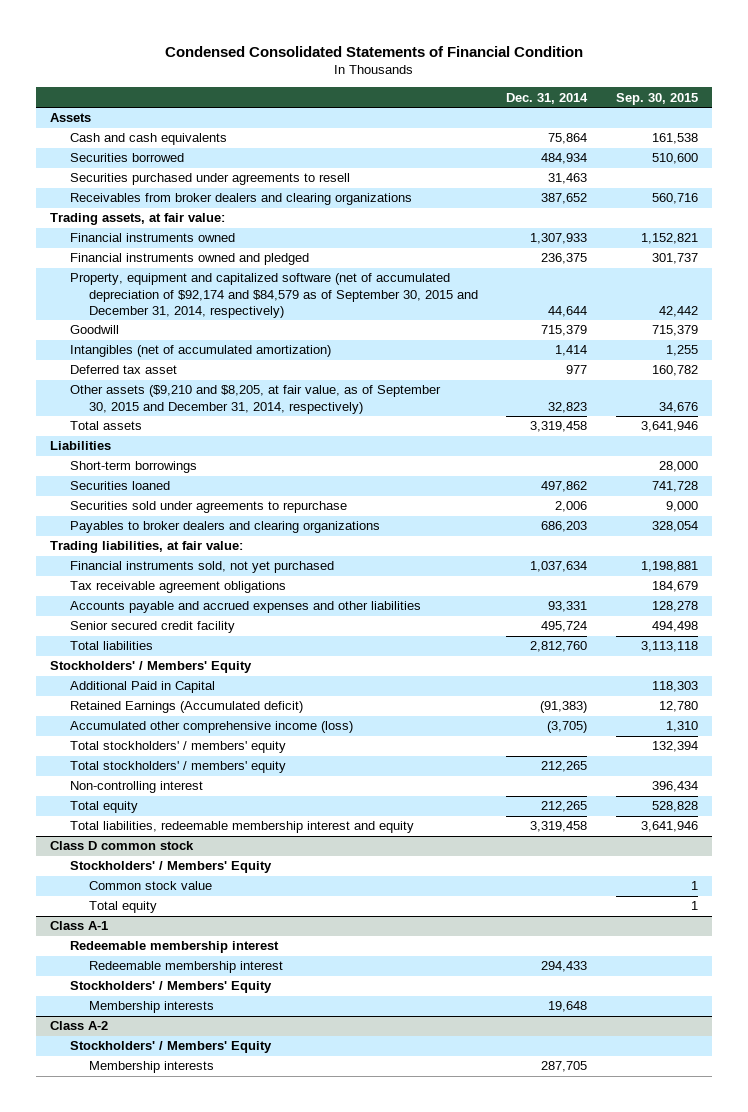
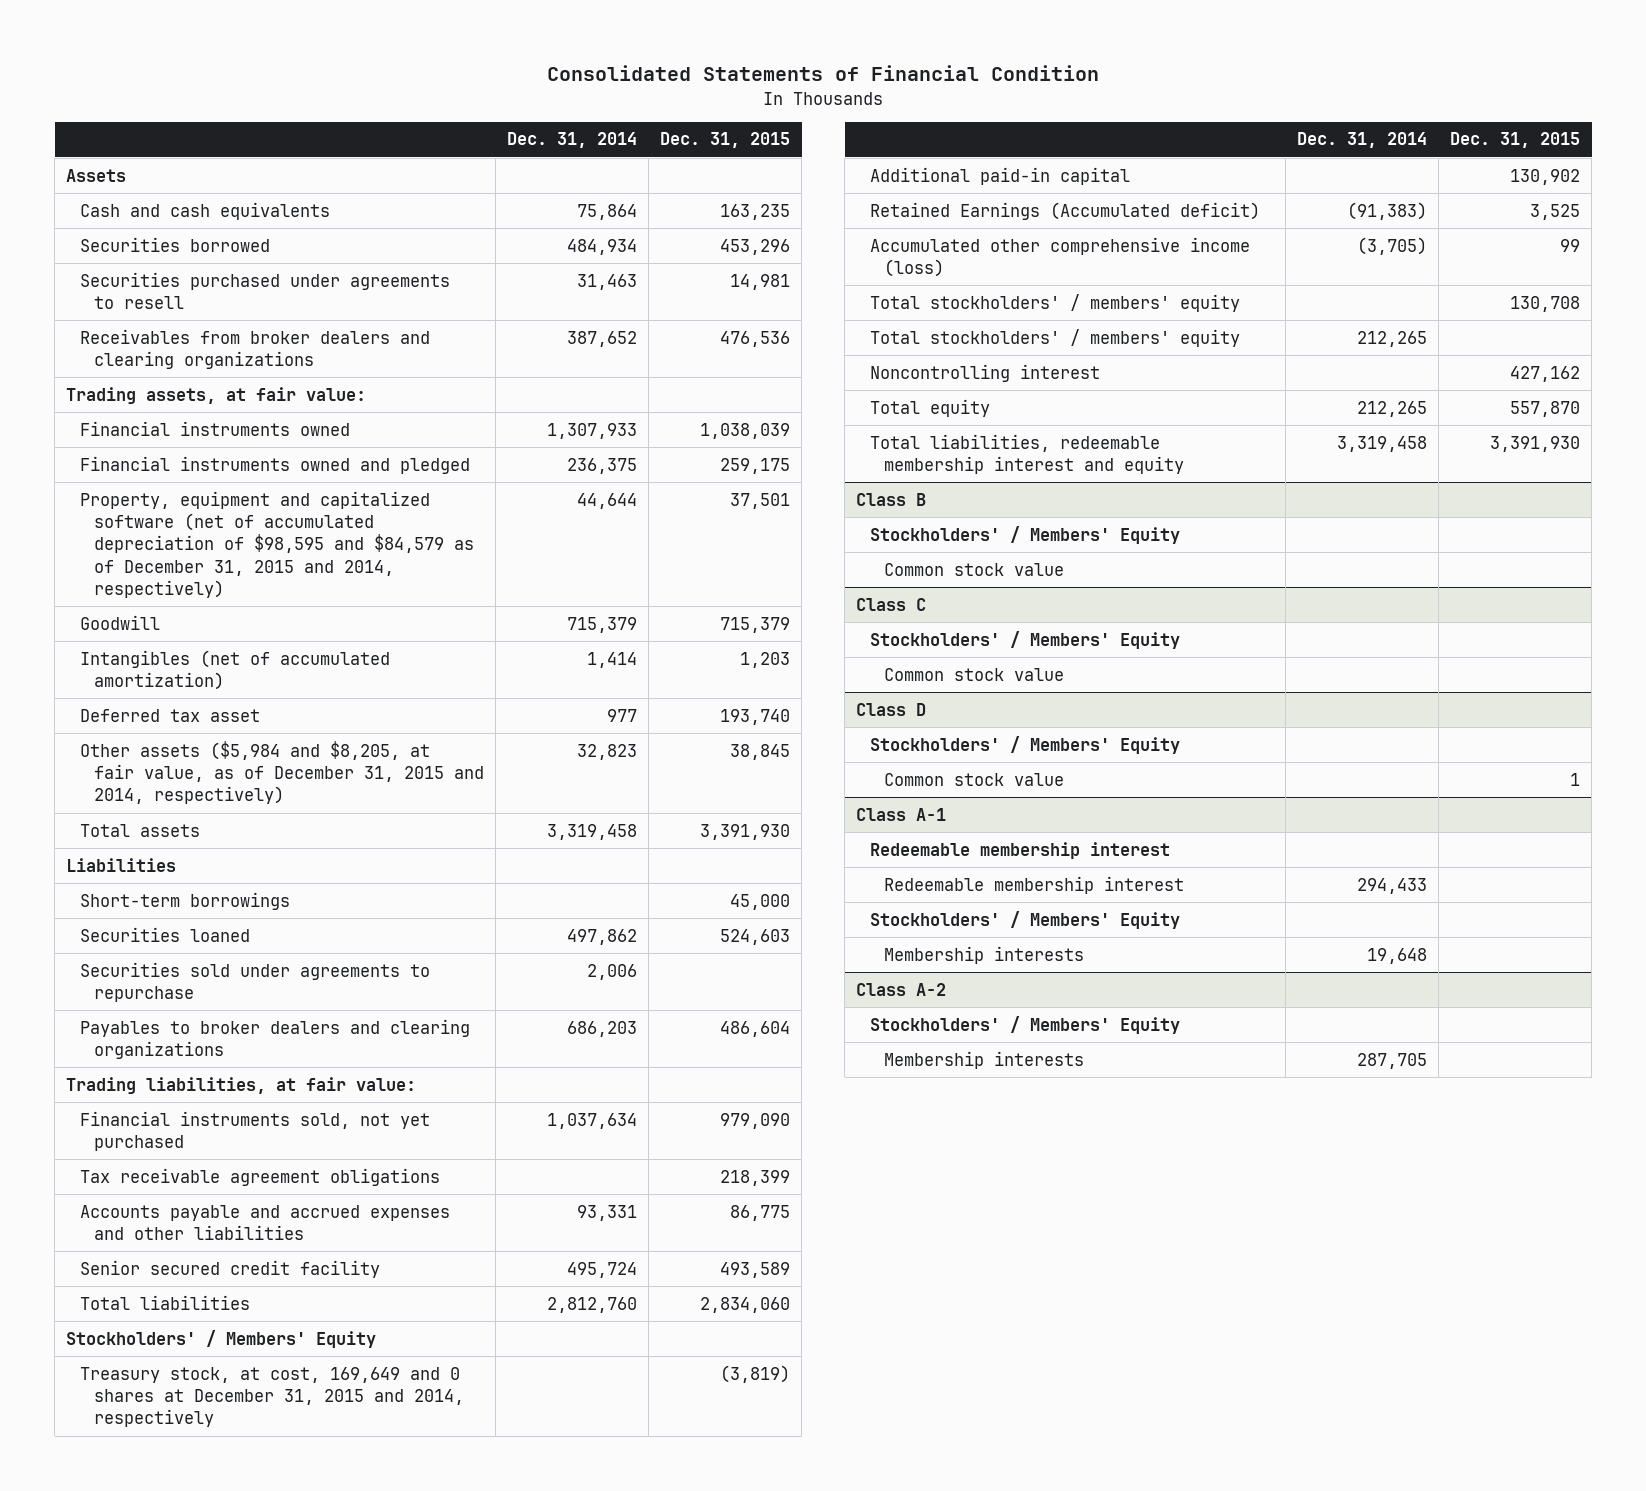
[165,45,584,57] Condensed Consolidated Statements of Financial Condition -> [547,65,1100,82] Consolidated Statements of Financial Condition
[615,92,698,105] Sep. 30, 2015 -> none
none -> [660,132,791,149] Dec. 31, 2015
[69,273,478,318] Property, equipment and capitalized software (net of accumulated depreciation of $92,174 and $84,579 as of September 30, 2015 and December 31, 2014, respectively) -> [80,490,475,598] Property, equipment and capitalized software (net of accumulated depreciation of $98,595 and $84,579 as of December 31, 2015 and 2014, respectively)
[69,385,441,414] Other assets ($9,210 and $8,205, at fair value, as of September 30, 2015 and December 31, 2014, respectively) -> [80,740,485,805] Other assets ($5,984 and $8,205, at fair value, as of December 31, 2015 and 2014, respectively)
none -> [80,1366,465,1428] Treasury stock, at cost, 169,649 and 0 shares at December 31, 2015 and 2014, respectively
[69,681,215,694] Additional Paid in Capital -> [870,166,1131,185] Additional paid-in capital
[69,781,203,794] Non-controlling interest -> [870,363,1101,382] Noncontrolling interest
[50,841,195,851] Class D common stock -> none
none -> [856,492,927,506] Class B
[88,901,157,914] Total equity -> none
none -> [856,597,927,611] Class C
none -> [870,630,1181,649] Stockholders' / Members' Equity
none -> [884,667,1065,681] Common stock value
none -> [856,702,927,716] Class D
none -> [870,735,1181,754] Stockholders' / Members' Equity
none -> [884,772,1065,786] Common stock value

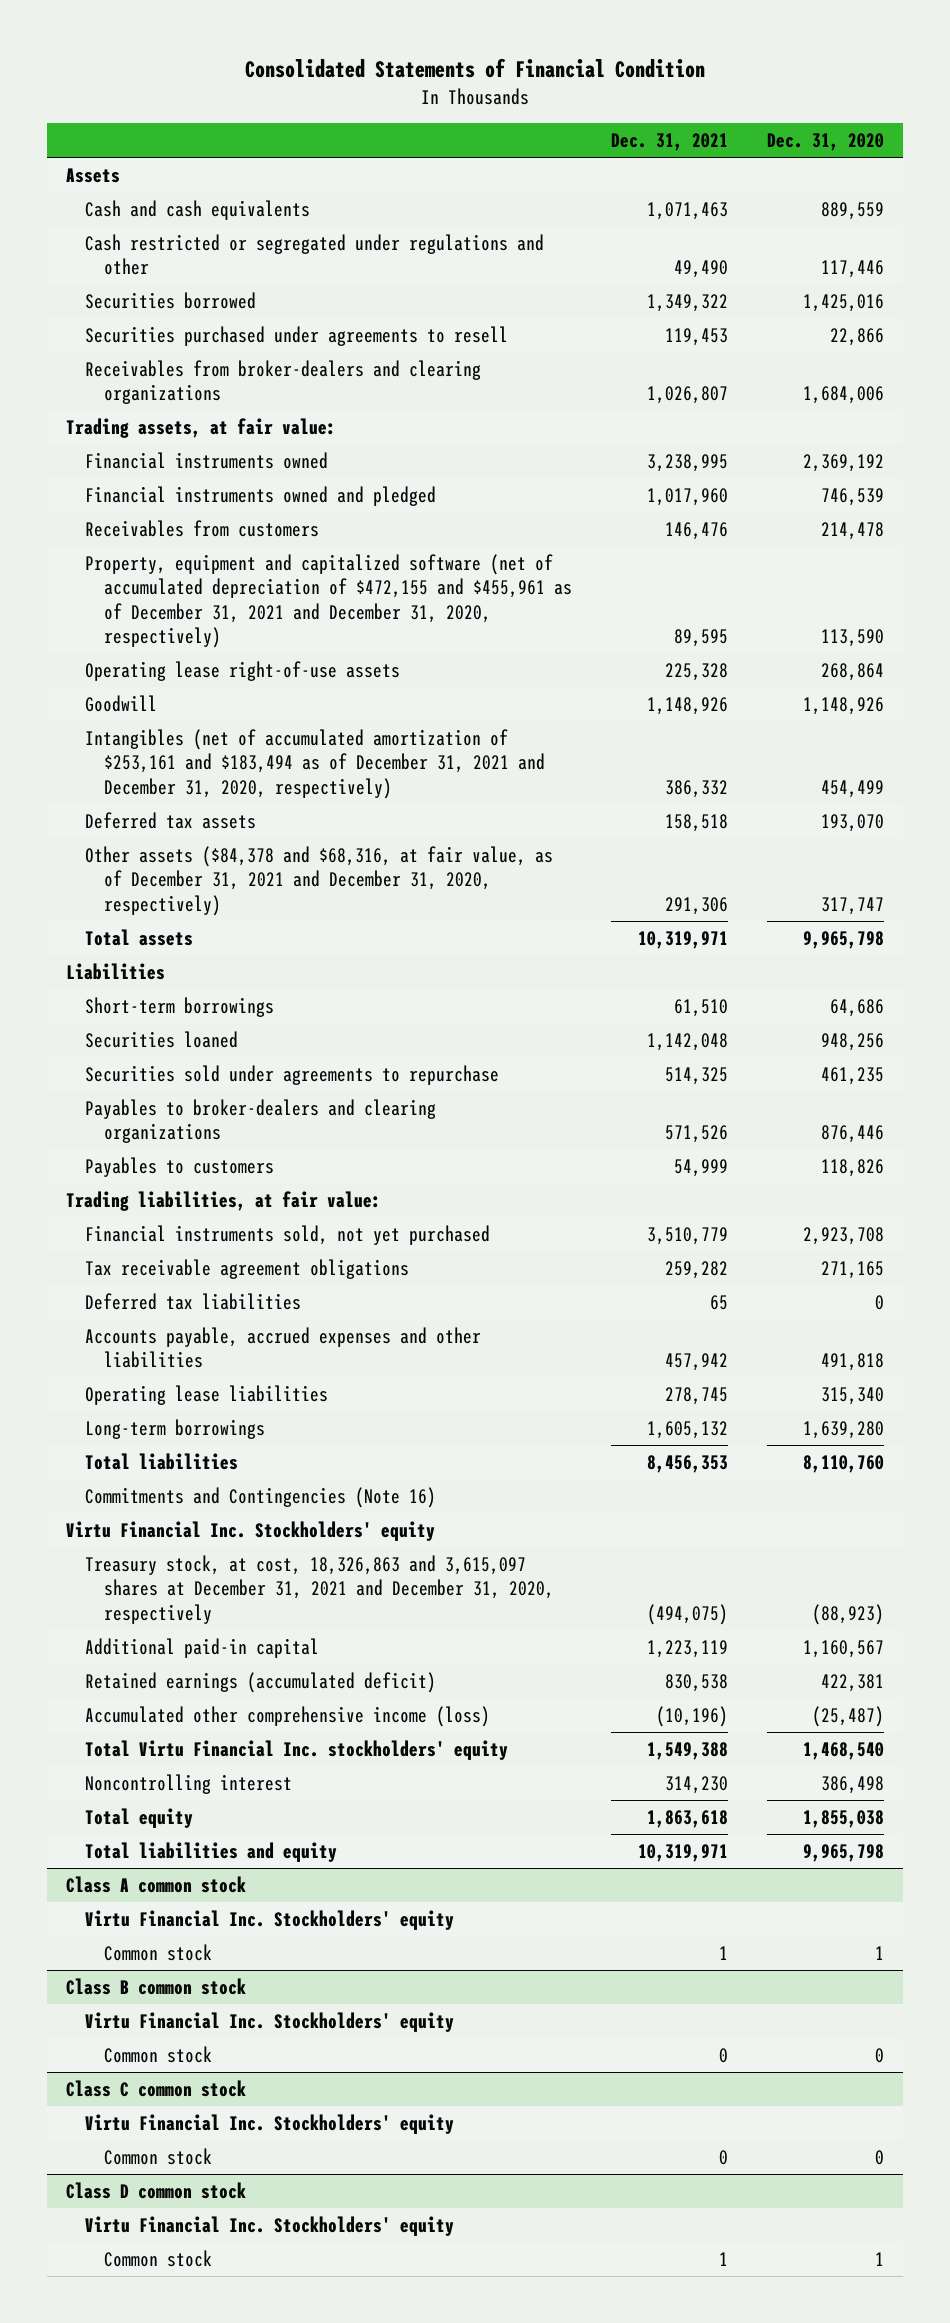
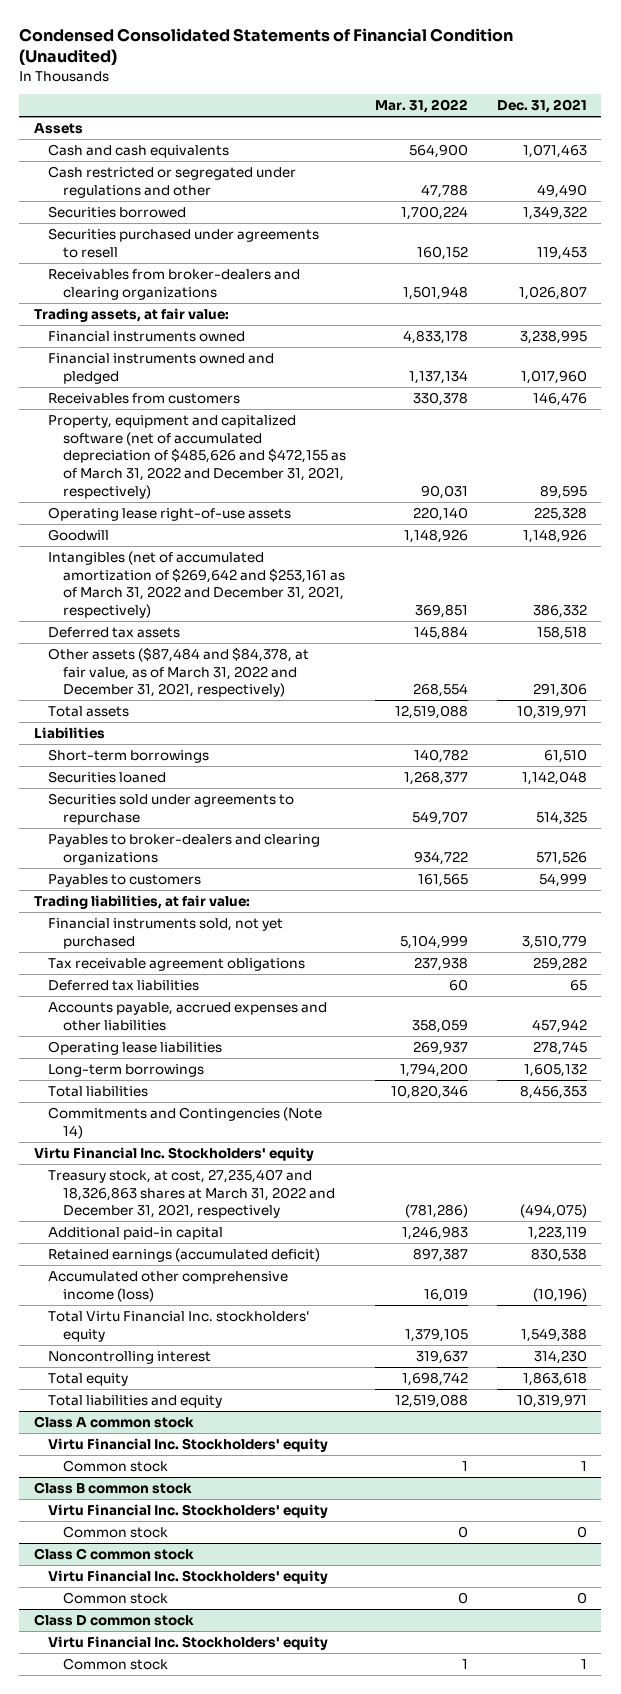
[245,58,706,79] Consolidated Statements of Financial Condition -> [19,27,514,66] Condensed Consolidated Statements of Financial Condition (Unaudited)
[766,133,884,152] Dec. 31, 2020 -> none
none -> [374,99,468,114] Mar. 31, 2022
[85,553,572,649] Property, equipment and capitalized software (net of accumulated depreciation of $472,155 and $455,961 as of December 31, 2021 and December 31, 2020, respectively) -> [48,415,346,499] Property, equipment and capitalized software (net of accumulated depreciation of $485,626 and $472,155 as of March 31, 2022 and December 31, 2021, respectively)
[85,728,545,799] Intangibles (net of accumulated amortization of $253,161 and $183,494 as of December 31, 2021 and December 31, 2020, respectively) -> [48,551,345,619] Intangibles (net of accumulated amortization of $269,642 and $253,161 as of March 31, 2022 and December 31, 2021, respectively)
[85,845,554,916] Other assets ($84,378 and $68,316, at fair value, as of December 31, 2021 and December 31, 2020, respectively) -> [48,647,310,698] Other assets ($87,484 and $84,378, at fair value, as of March 31, 2022 and December 31, 2021, respectively)
[85,1486,437,1508] Commitments and Contingencies (Note 16) -> [48,1107,323,1139] Commitments and Contingencies (Note 14)
[85,1554,554,1624] Treasury stock, at cost, 18,326,863 and 3,615,097 shares at December 31, 2021 and December 31, 2020, respectively -> [48,1169,335,1219] Treasury stock, at cost, 27,235,407 and 18,326,863 shares at March 31, 2022 and December 31, 2021, respectively

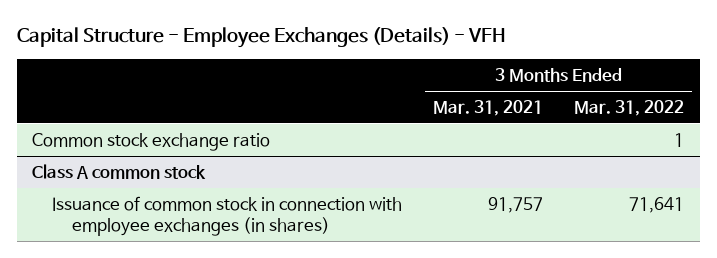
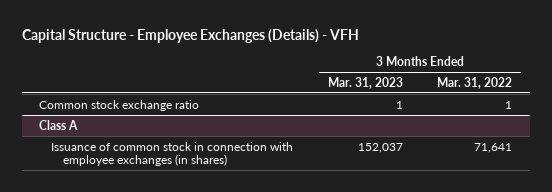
[433,100,544,117] Mar. 31, 2021 -> none
none -> [327,76,403,89] Mar. 31, 2023
[32,163,207,179] Class A common stock -> [39,119,79,130] Class A

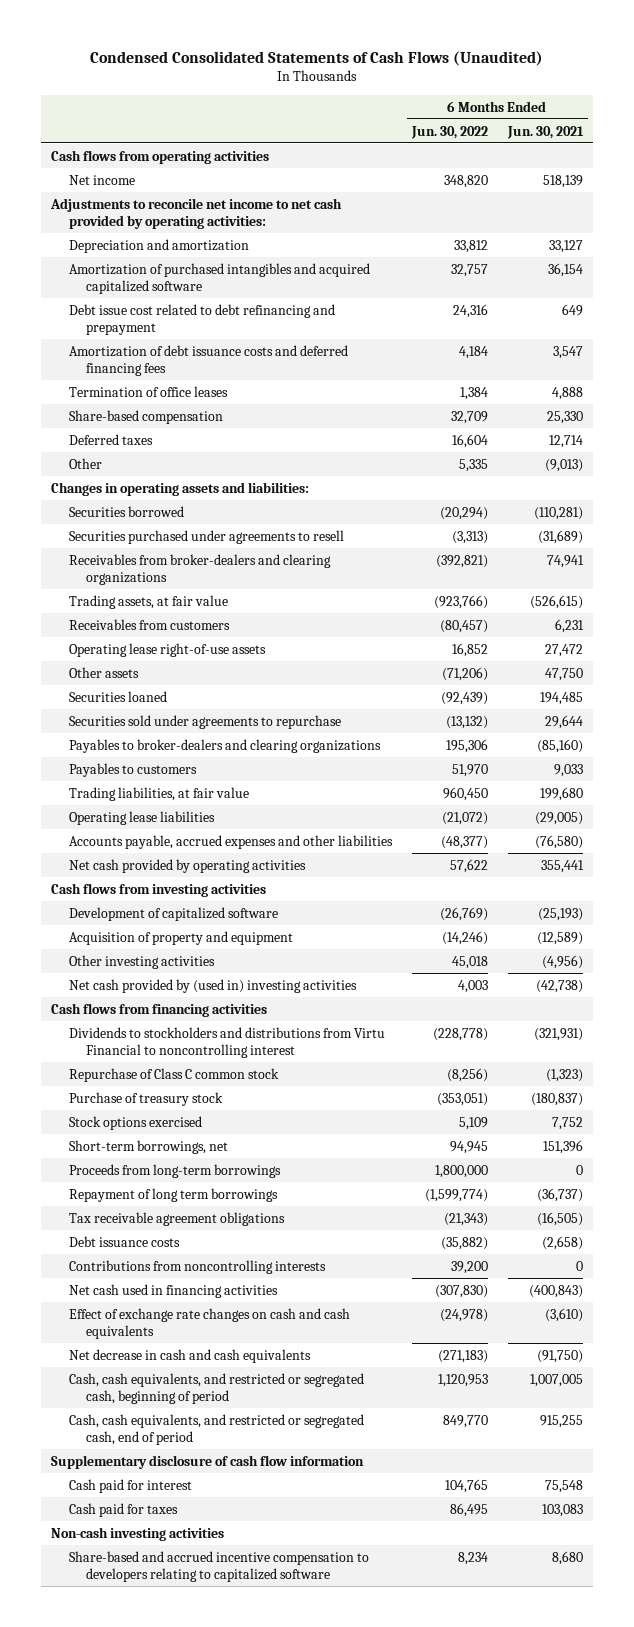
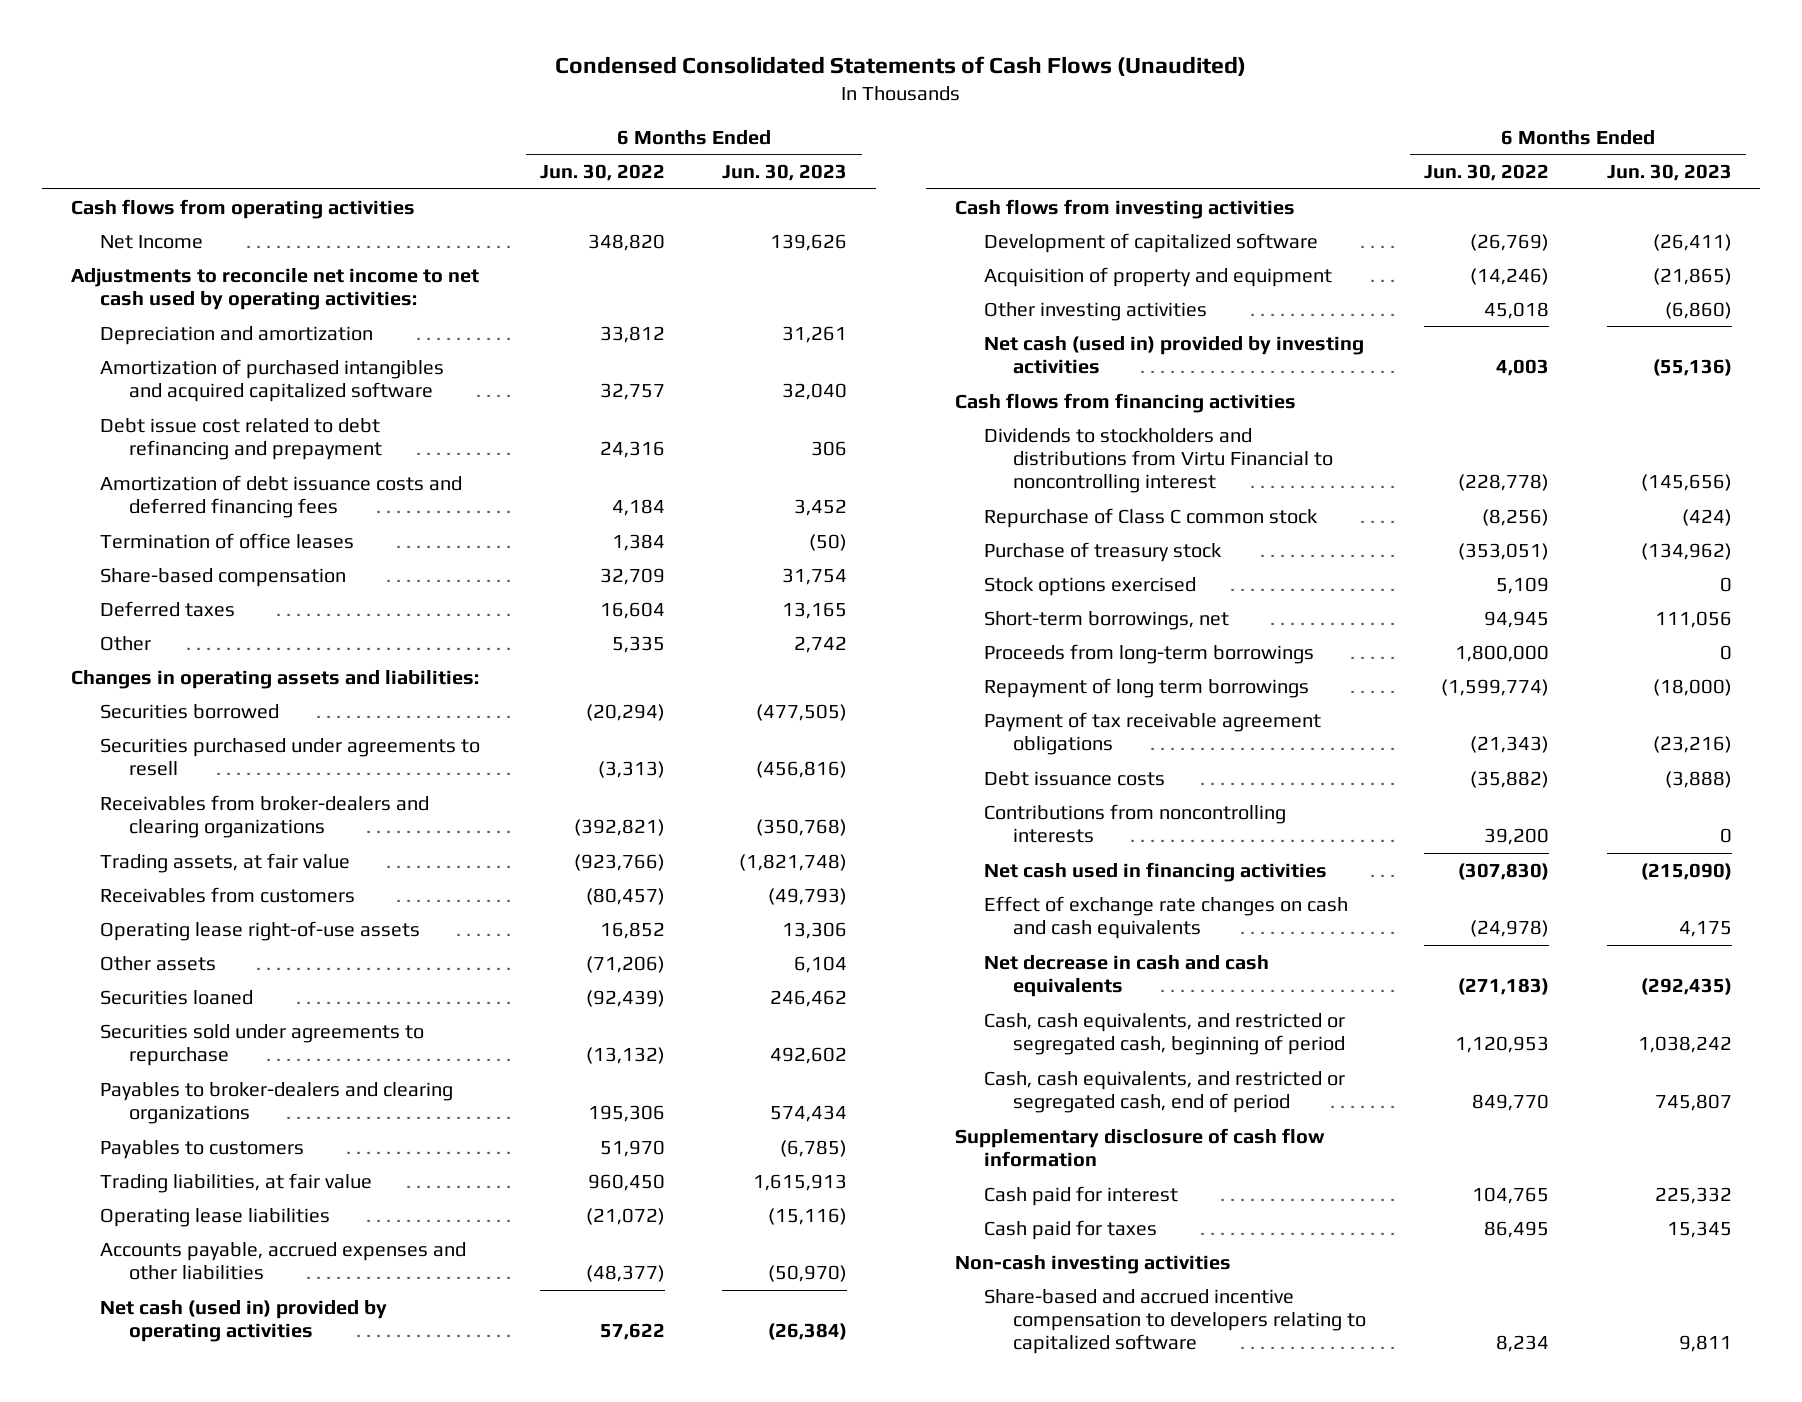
[507,125,585,139] Jun. 30, 2021 -> none
none -> [722,164,848,182] Jun. 30, 2023
[68,174,135,185] Net income -> [100,234,204,249] Net Income
[50,197,343,229] Adjustments to reconcile net income to net cash provided by operating activities: -> [70,267,479,310] Adjustments to reconcile net income to net cash used by operating activities:
[68,858,306,873] Net cash provided by operating activities -> [100,1299,388,1342] Net cash (used in) provided by operating activities
[68,978,357,993] Net cash provided by (used in) investing activities -> [984,335,1365,374] Net cash (used in) provided by investing activities
[68,1211,285,1226] Tax receivable agreement obligations -> [984,711,1322,755] Payment of tax receivable agreement obligations

